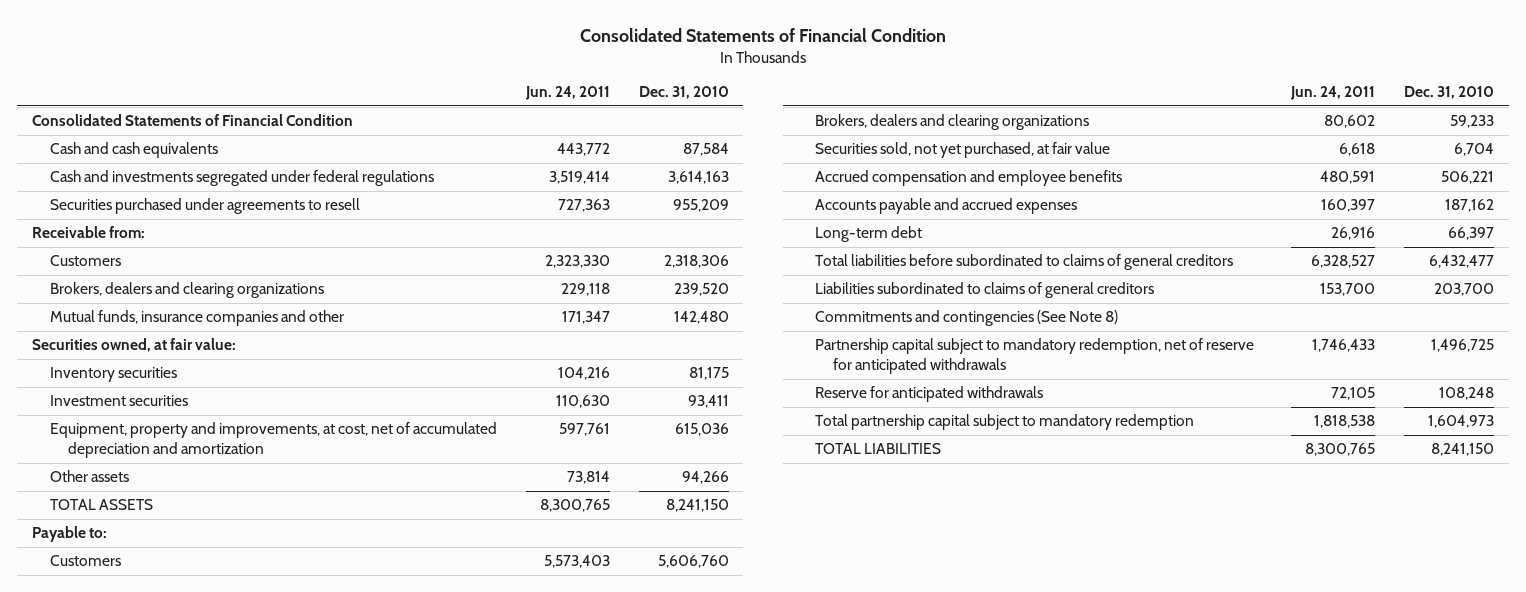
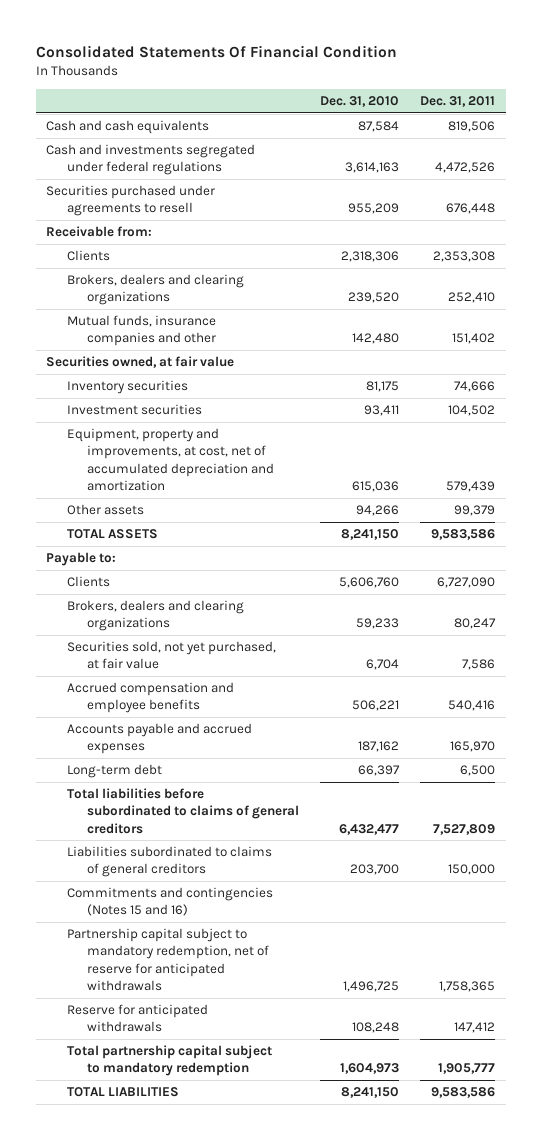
[580,27,947,42] Consolidated Statements of Financial Condition -> [35,44,397,58] Consolidated Statements Of Financial Condition
[524,86,610,101] Jun. 24, 2011 -> none
none -> [420,96,496,108] Dec. 31, 2011
[31,114,353,127] Consolidated Statements of Financial Condition -> none
[49,255,121,267] Customers -> [66,250,110,262] Clients
[31,338,236,353] Securities owned, at fair value: -> [46,356,235,369] Securities owned, at fair value
[49,555,121,567] Customers -> [66,576,110,588] Clients
[815,310,1119,327] Commitments and contingencies (See Note 8) -> [66,887,273,917] Commitments and contingencies (Notes 15 and 16)

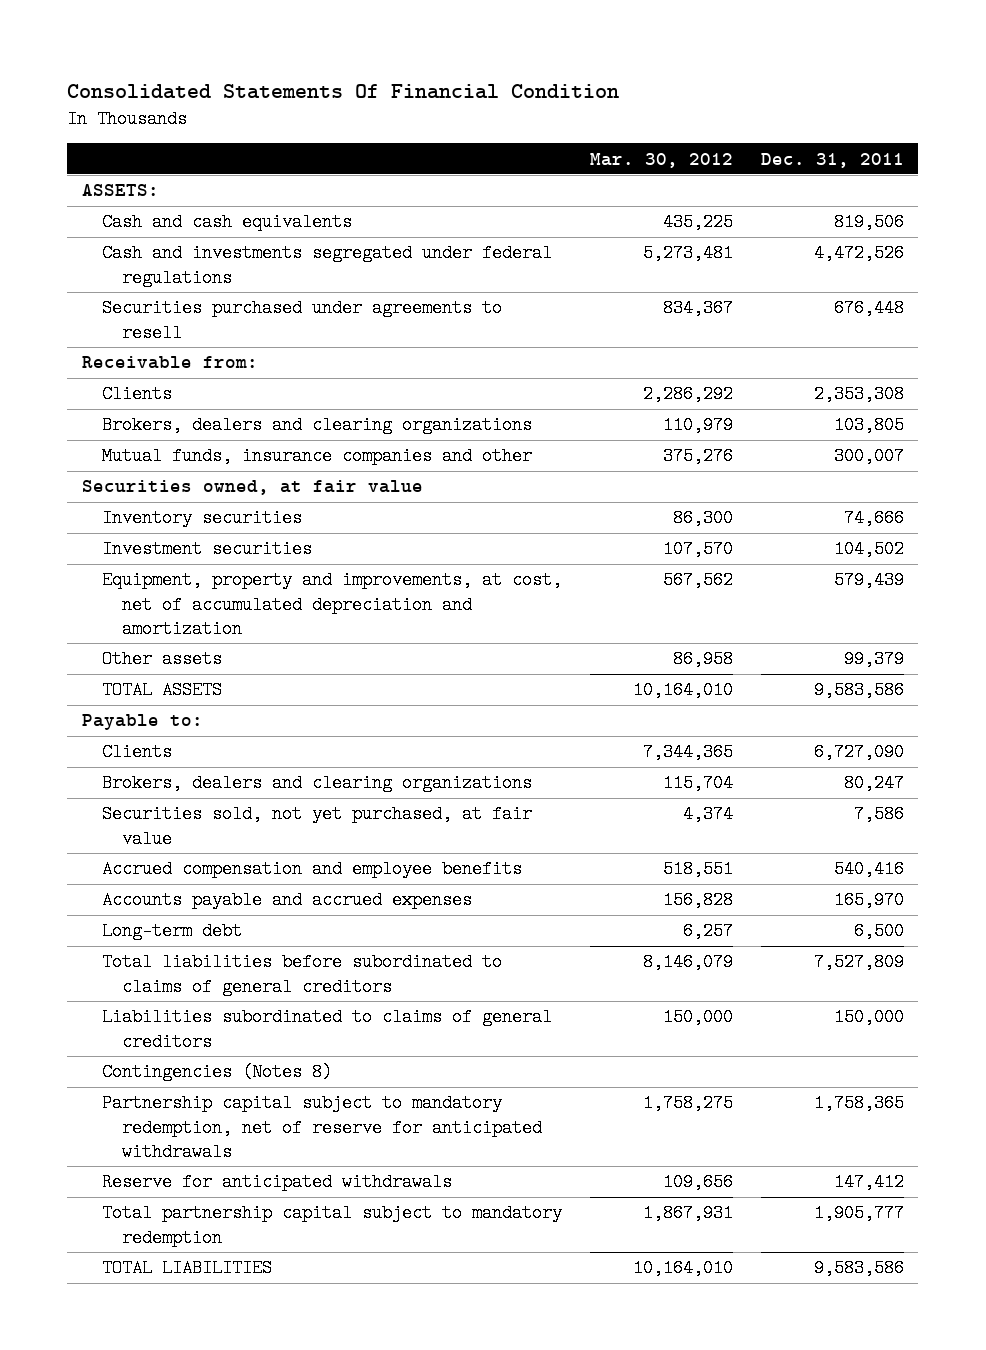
[320,96,400,108] Dec. 31, 2010 -> none
none -> [589,152,733,168] Mar. 30, 2012
none -> [81,184,159,197] ASSETS:
[448,292,496,304] 252,410 -> [834,416,905,435] 103,805
[452,333,496,345] 151,402 -> [834,447,905,466] 300,007
[66,887,273,917] Commitments and contingencies (Notes 15 and 16) -> [101,1063,332,1082] Contingencies (Notes 8)

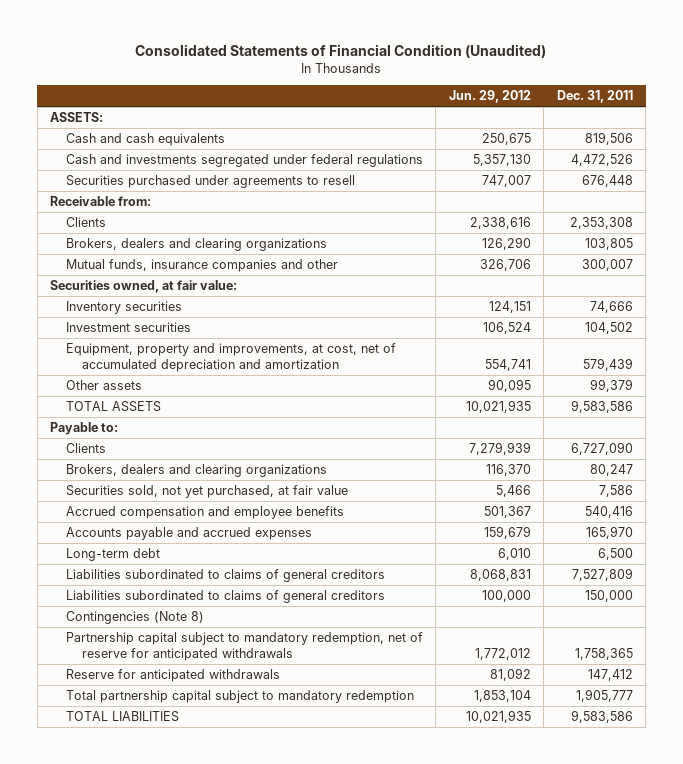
[67,83,620,99] Consolidated Statements Of Financial Condition -> [135,44,547,59] Consolidated Statements of Financial Condition (Unaudited)
[589,152,733,168] Mar. 30, 2012 -> none
none -> [448,90,531,104] Jun. 29, 2012
[81,480,423,496] Securities owned, at fair value -> [50,280,238,294] Securities owned, at fair value:
[101,953,502,996] Total liabilities before subordinated to claims of general creditors -> [65,569,385,583] Liabilities subordinated to claims of general creditors
[101,1063,332,1082] Contingencies (Notes 8) -> [65,611,204,625] Contingencies (Note 8)

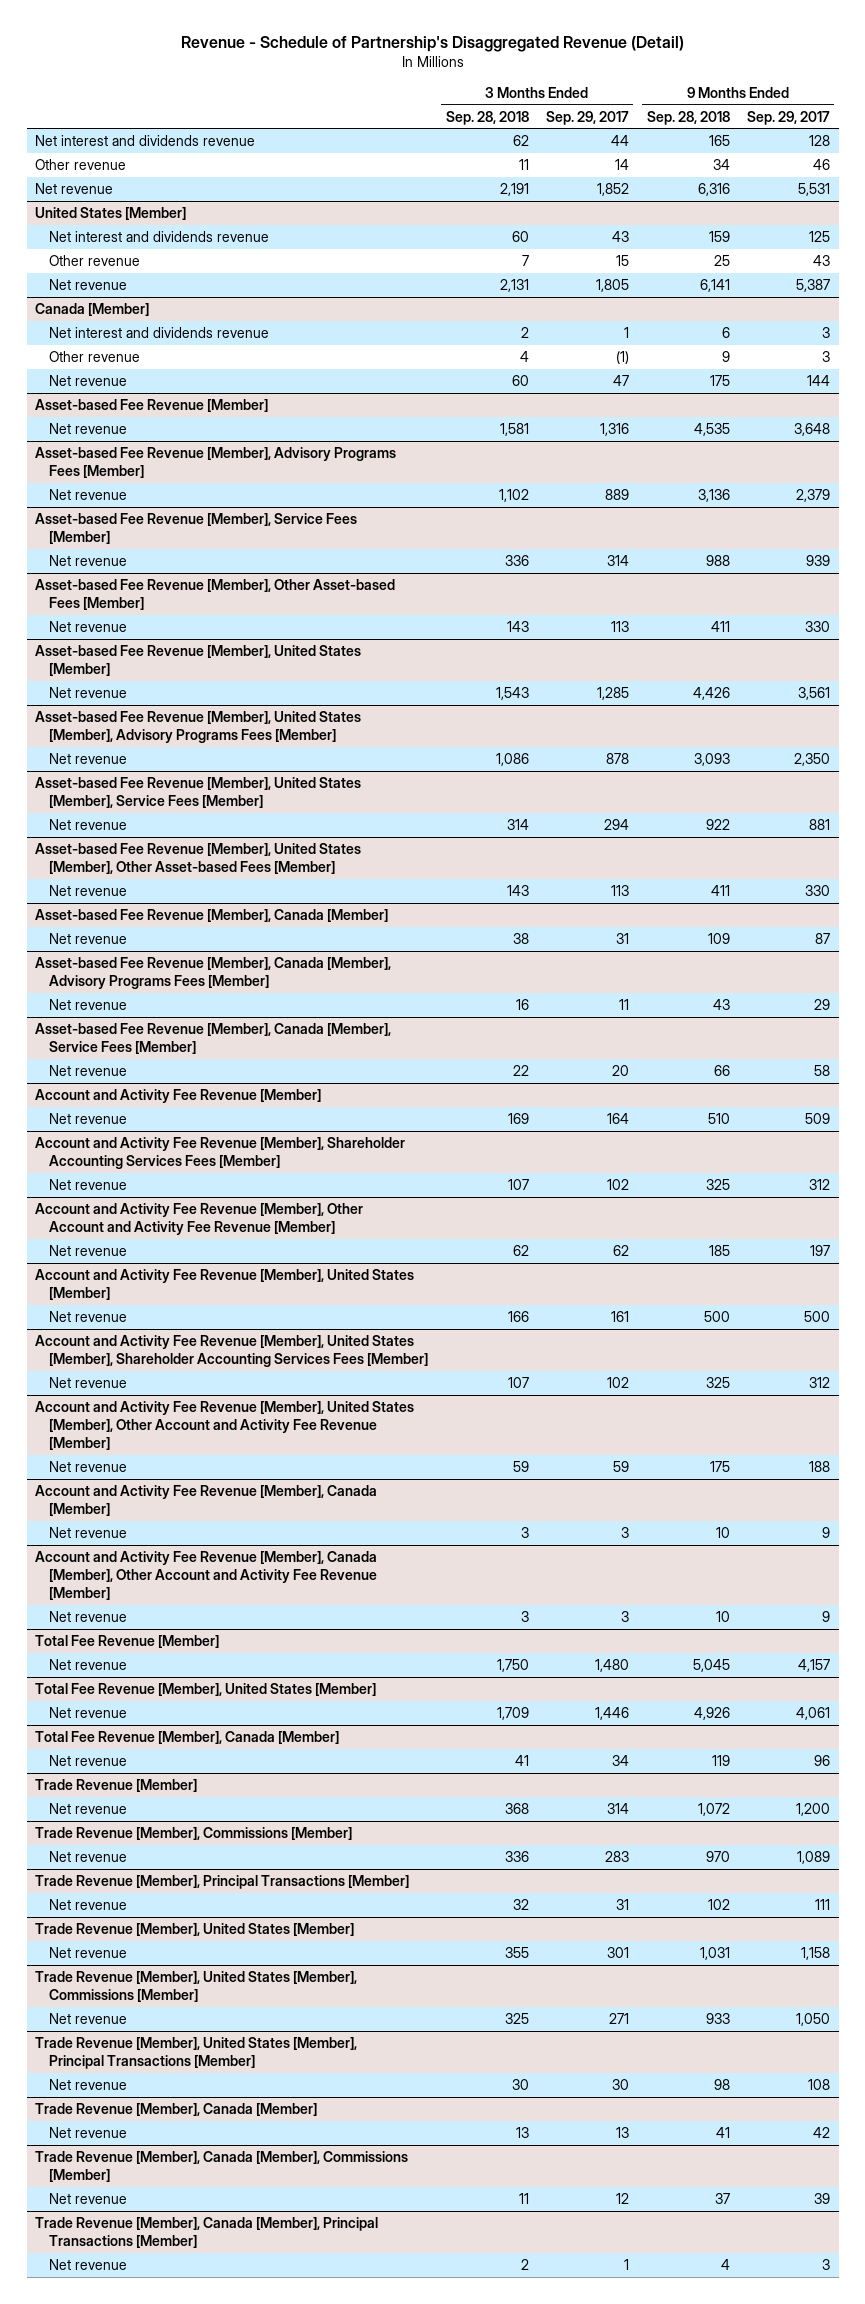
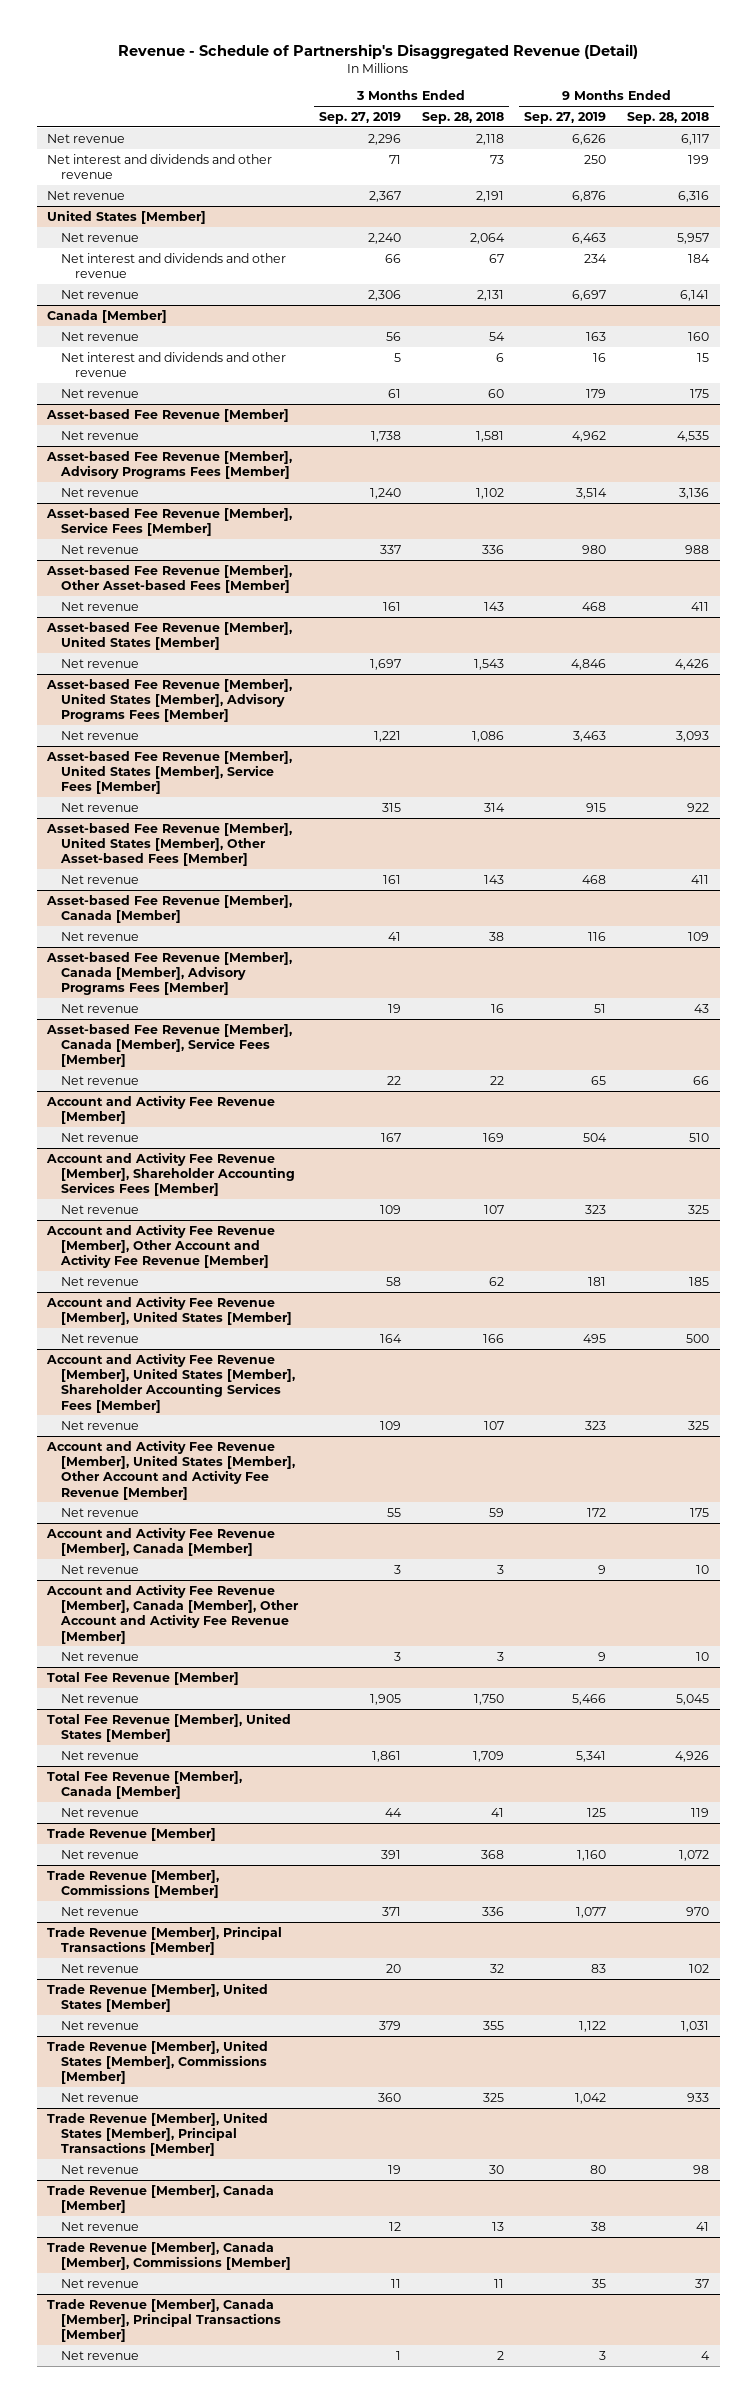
[546,110,630,125] Sep. 29, 2017 -> none
[747,110,831,125] Sep. 29, 2017 -> none
none -> [318,111,401,124] Sep. 27, 2019
none -> [524,111,607,124] Sep. 27, 2019
[35,158,127,170] Other revenue -> none
none -> [47,133,126,143] Net revenue
[35,134,256,146] Net interest and dividends revenue -> [47,153,273,179] Net interest and dividends and other revenue
[512,134,529,146] 62 -> [489,154,504,164] 73
[708,134,730,146] 165 -> [688,154,710,164] 199
[49,254,141,266] Other revenue -> none
none -> [61,232,140,242] Net revenue
[49,230,270,242] Net interest and dividends revenue -> [61,252,287,278] Net interest and dividends and other revenue
[511,230,529,242] 60 -> [488,253,504,263] 67
[708,230,730,242] 159 -> [688,253,711,263] 184
[49,350,141,362] Other revenue -> none
none -> [61,331,140,341] Net revenue
[49,326,270,338] Net interest and dividends revenue -> [61,351,287,377] Net interest and dividends and other revenue
[520,326,529,338] 2 -> [495,352,504,362] 6
[721,326,730,338] 6 -> [697,352,710,362] 15

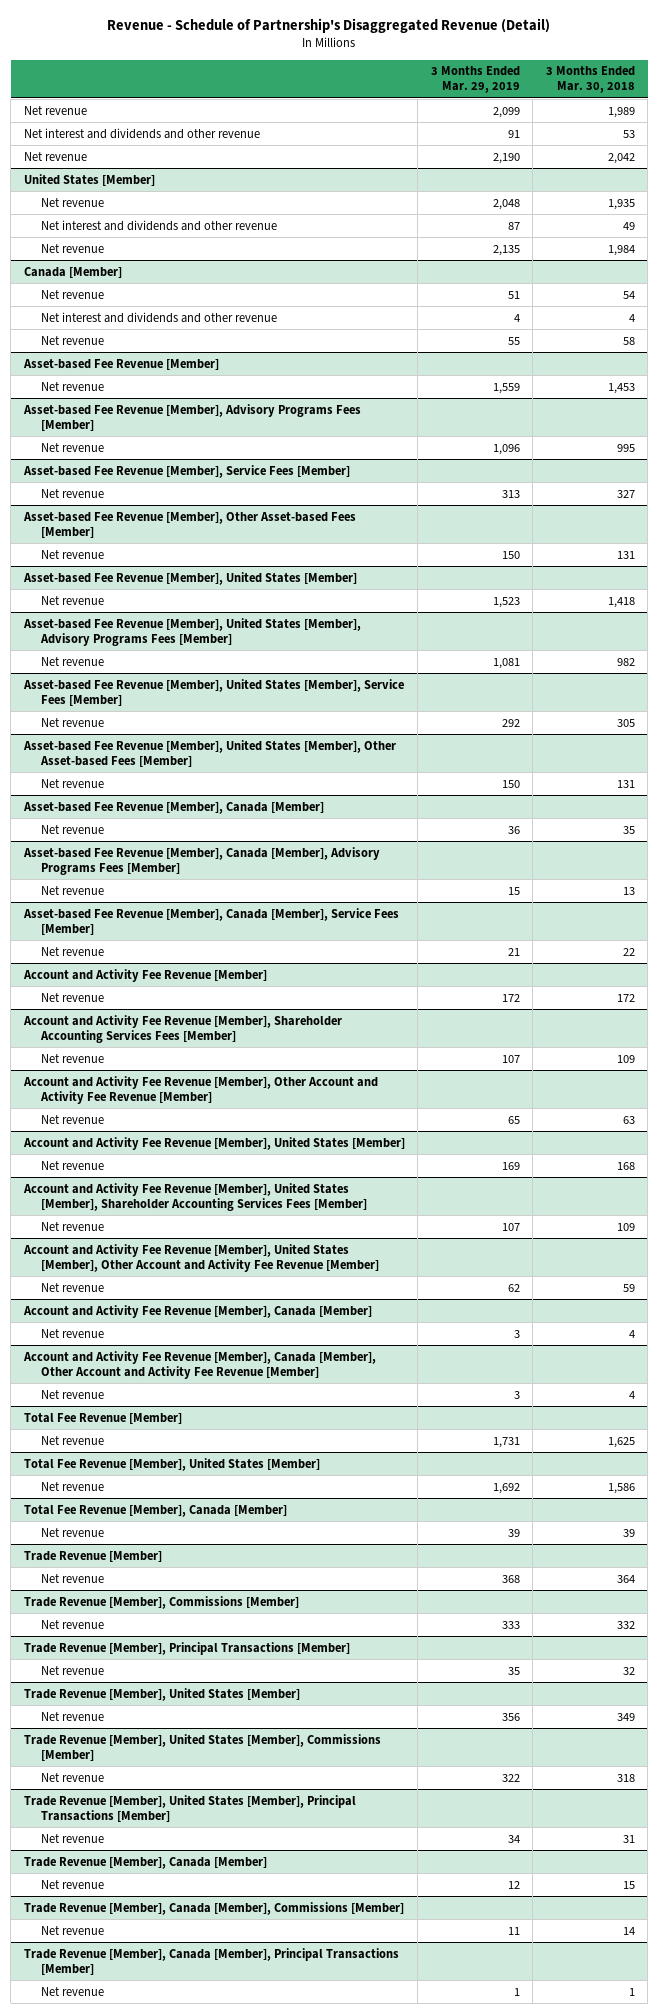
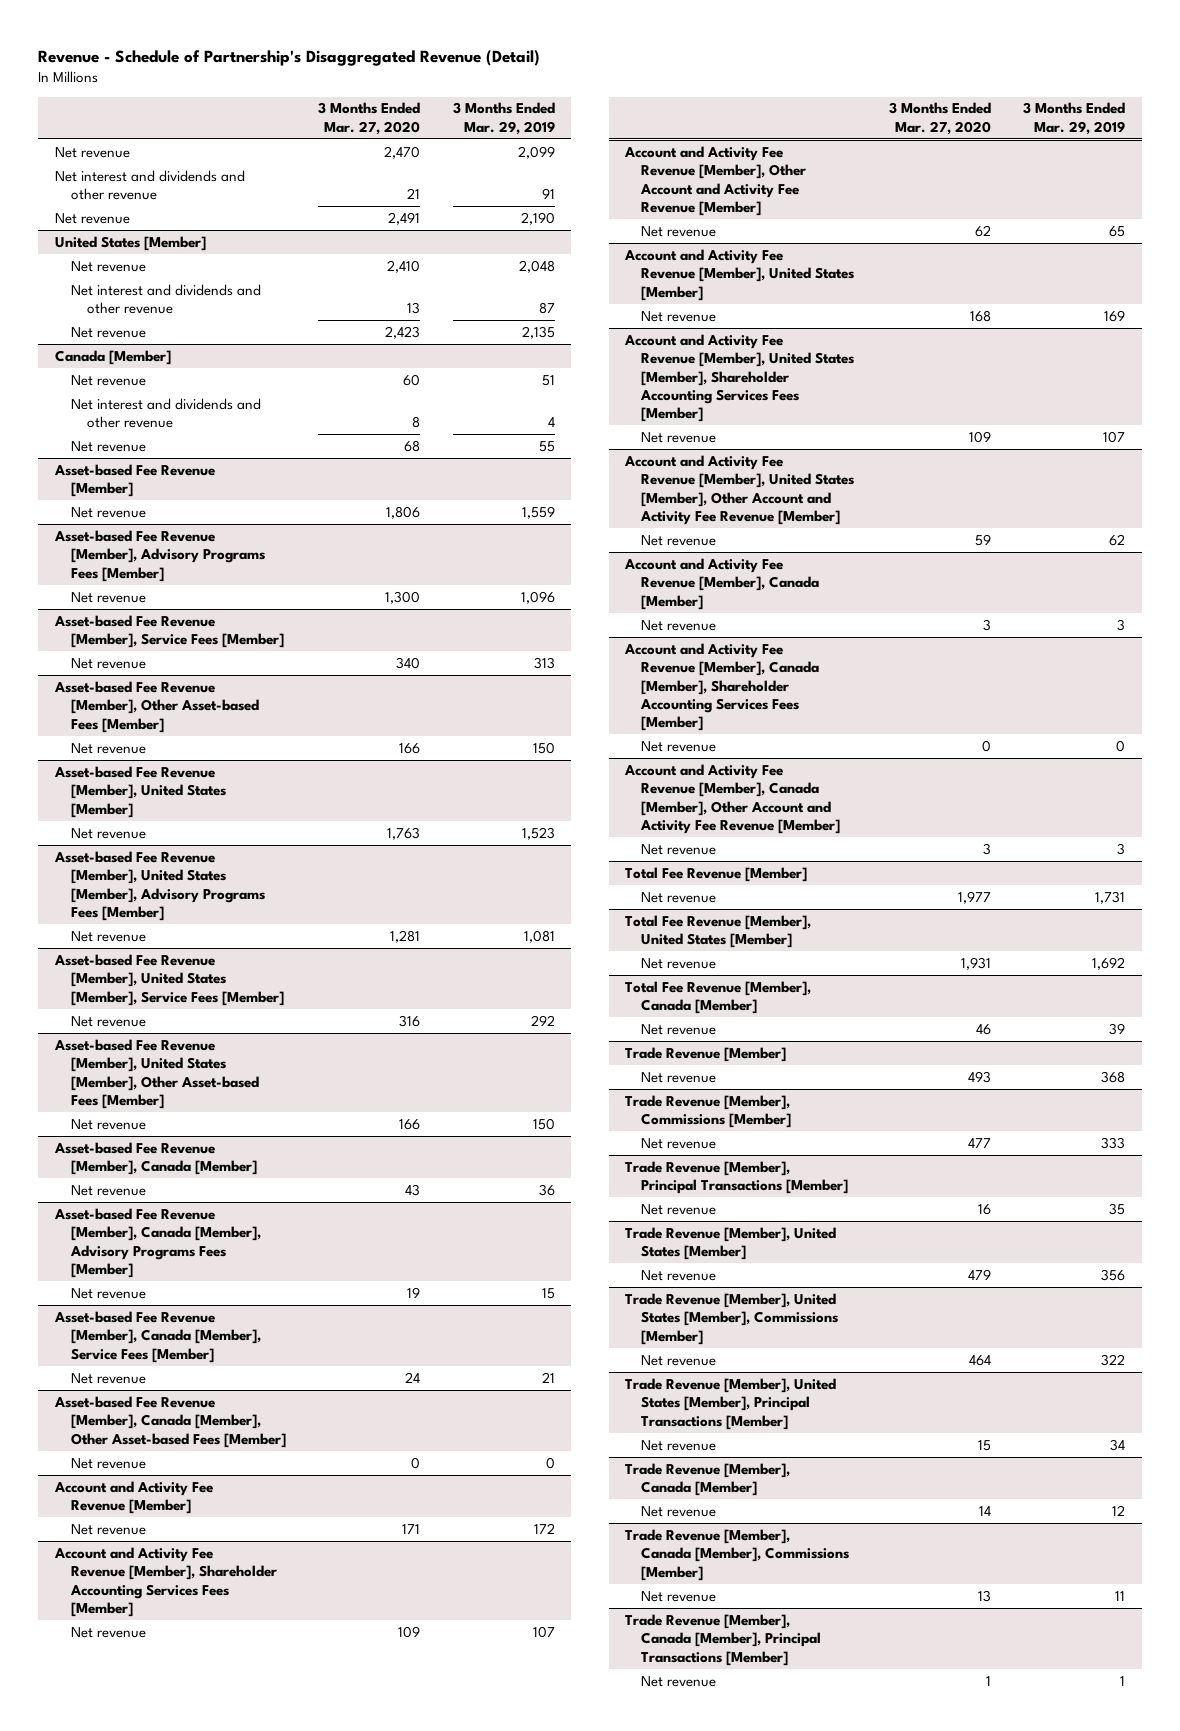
[545,66,635,94] 3 Months Ended Mar. 30, 2018 -> none
none -> [318,102,421,135] 3 Months Ended Mar. 27, 2020
none -> [53,1395,286,1448] Asset-based Fee Revenue [Member], Canada [Member], Other Asset-based Fees [Member]
none -> [70,1457,146,1469] Net revenue
none -> [623,642,819,732] Account and Activity Fee Revenue [Member], Canada [Member], Shareholder Accounting Services Fees [Member]
none -> [640,740,716,752] Net revenue

